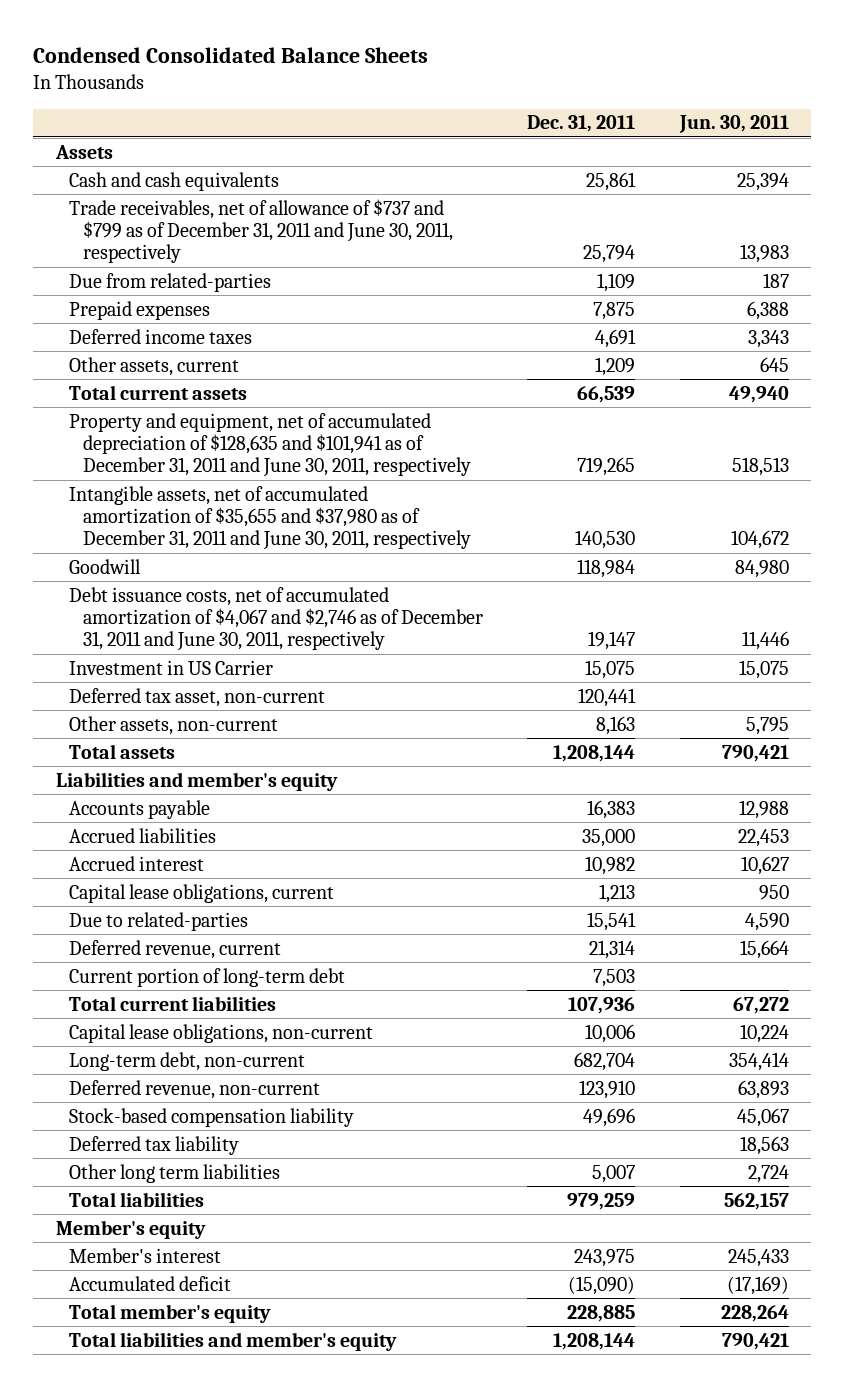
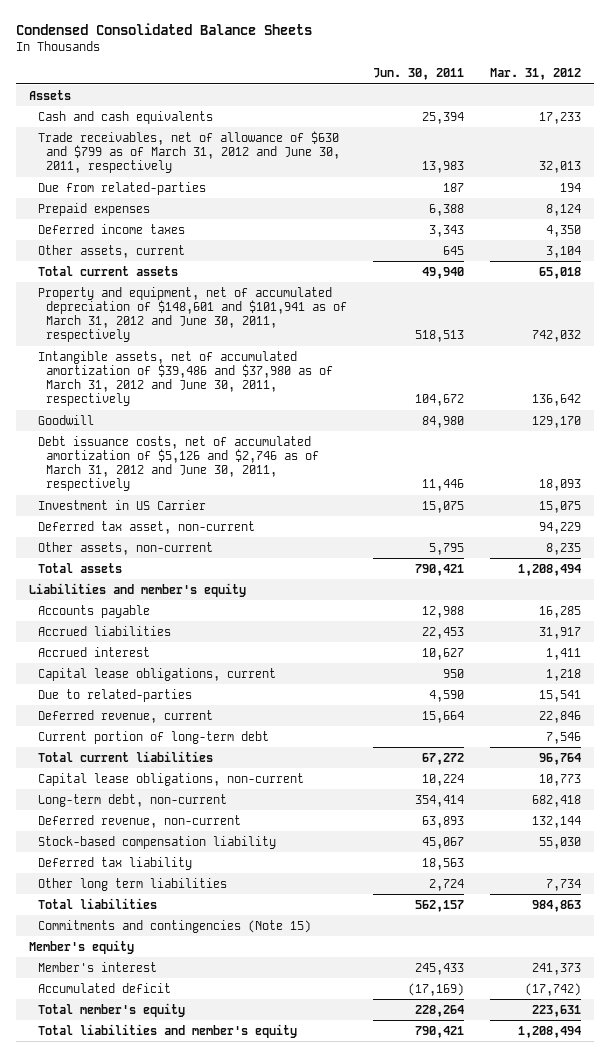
[527,115,636,133] Dec. 31, 2011 -> none
none -> [489,68,581,81] Mar. 31, 2012
[69,198,453,264] Trade receivables, net of allowance of $737 and $799 as of December 31, 2011 and June 30, 2011, respectively -> [37,130,341,174] Trade receivables, net of allowance of $630 and $799 as of March 31, 2012 and June 30, 2011, respectively
[69,412,471,478] Property and equipment, net of accumulated depreciation of $128,635 and $101,941 as of December 31, 2011 and June 30, 2011, respectively -> [37,286,348,343] Property and equipment, net of accumulated depreciation of $148,601 and $101,941 as of March 31, 2012 and June 30, 2011, respectively
[69,485,471,551] Intangible assets, net of accumulated amortization of $35,655 and $37,980 as of December 31, 2011 and June 30, 2011, respectively -> [37,350,334,407] Intangible assets, net of accumulated amortization of $39,486 and $37,980 as of March 31, 2012 and June 30, 2011, respectively
[69,586,483,652] Debt issuance costs, net of accumulated amortization of $4,067 and $2,746 as of December 31, 2011 and June 30, 2011, respectively -> [37,435,320,492] Debt issuance costs, net of accumulated amortization of $5,126 and $2,746 as of March 31, 2012 and June 30, 2011, respectively
none -> [37,919,311,933] Commitments and contingencies (Note 15)

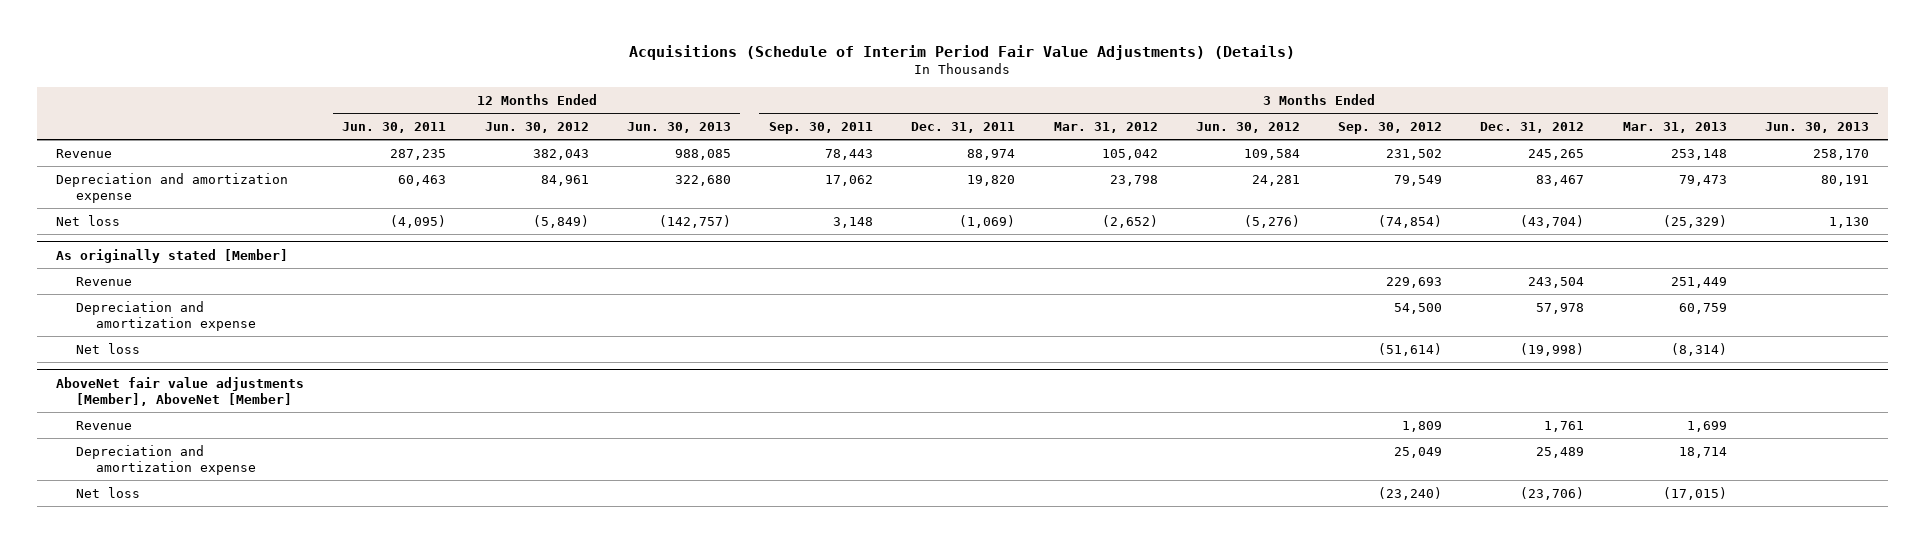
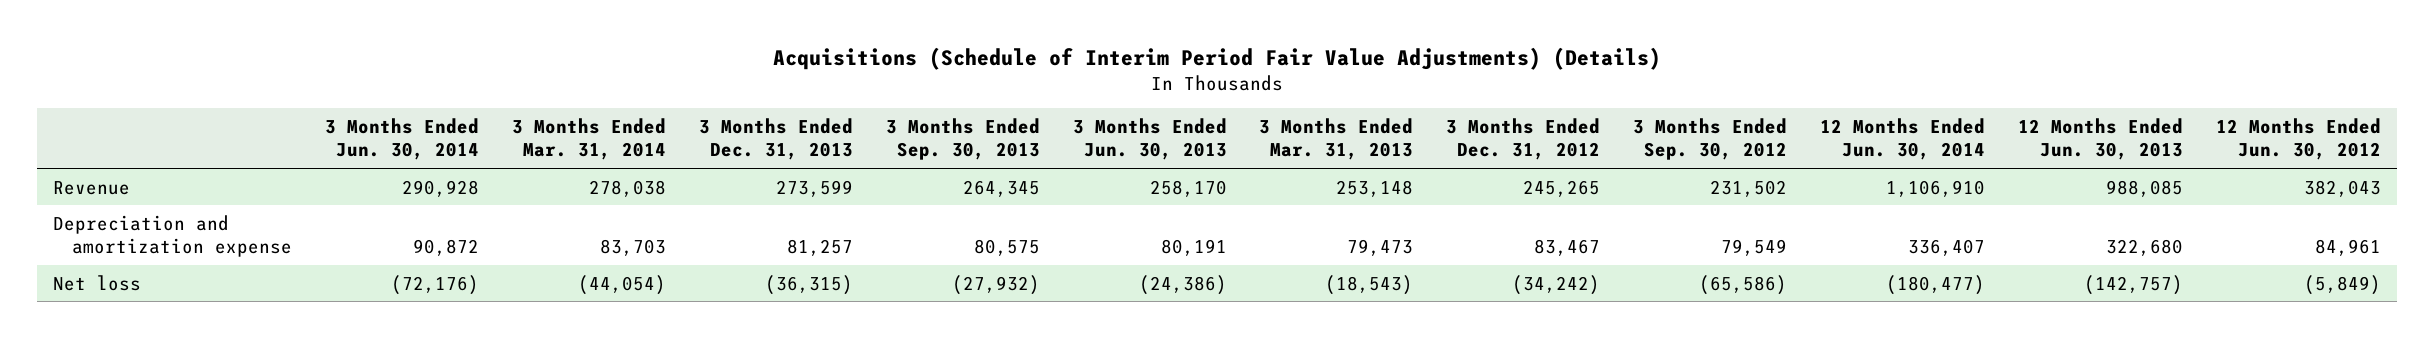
[342,121,447,133] Jun. 30, 2011 -> none
[769,121,874,134] Sep. 30, 2011 -> none
[911,121,1016,133] Dec. 31, 2011 -> none
[1053,121,1158,133] Mar. 31, 2012 -> none
[1195,121,1300,133] Jun. 30, 2012 -> none
none -> [325,117,480,161] 3 Months Ended Jun. 30, 2014
none -> [512,117,667,161] 3 Months Ended Mar. 31, 2014
none -> [698,117,853,161] 3 Months Ended Dec. 31, 2013
none -> [885,117,1040,161] 3 Months Ended Sep. 30, 2013
none -> [1820,117,1986,161] 12 Months Ended Jun. 30, 2014
[56,248,289,263] As originally stated [Member] -> none
[76,276,133,286] Revenue -> none
[76,300,257,331] Depreciation and amortization expense -> none
[76,342,141,354] Net loss -> none
[56,376,305,406] AboveNet fair value adjustments [Member], AboveNet [Member] -> none
[76,420,133,430] Revenue -> none
[76,444,257,475] Depreciation and amortization expense -> none
[76,486,141,498] Net loss -> none
[1378,214,1443,228] (74,854) -> [1699,274,1788,295] (65,586)
[1520,214,1585,228] (43,704) -> [1512,274,1601,295] (34,242)
[1662,214,1727,228] (25,329) -> [1325,274,1414,295] (18,543)
[1828,216,1869,228] 1,130 -> [1138,274,1227,295] (24,386)

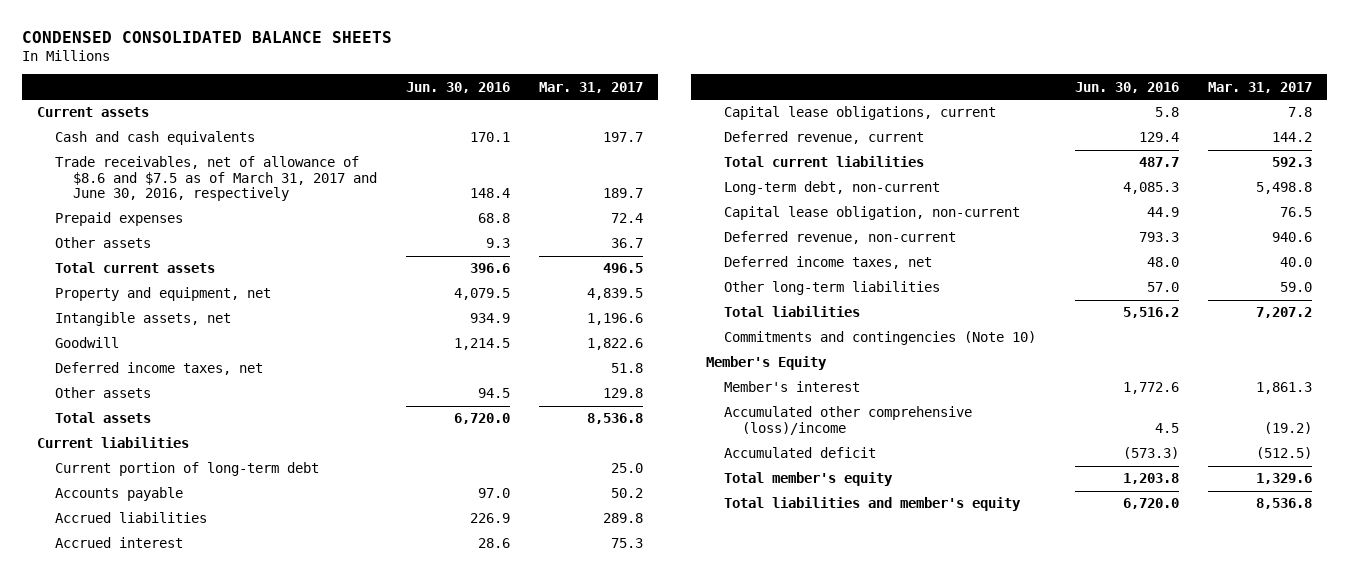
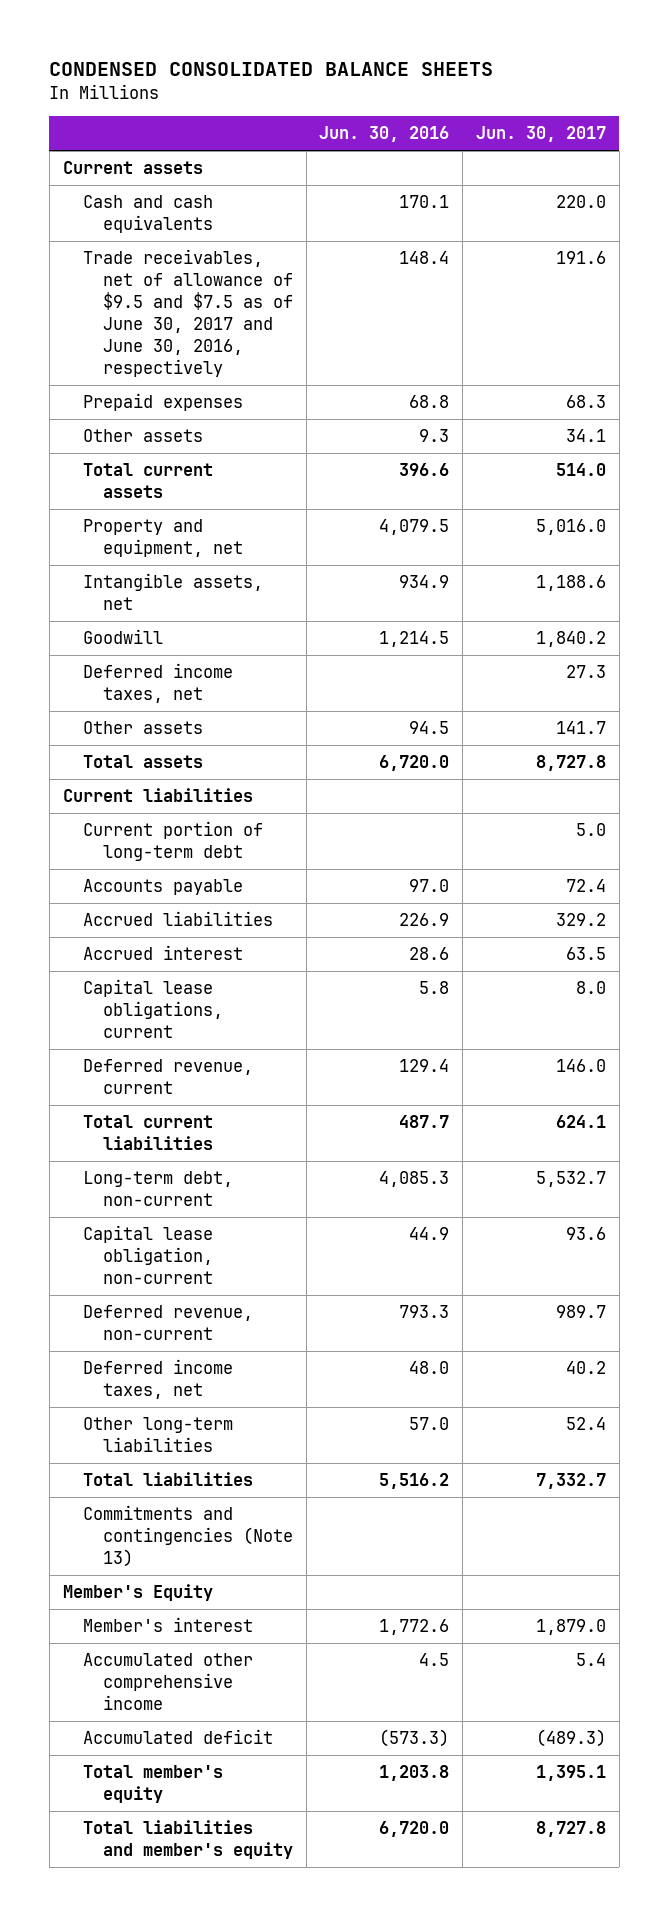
[539,81,644,93] Mar. 31, 2017 -> none
none -> [475,126,606,143] Jun. 30, 2017
[54,156,377,202] Trade receivables, net of allowance of $8.6 and $7.5 as of March 31, 2017 and June 30, 2016, respectively -> [82,249,293,378] Trade receivables, net of allowance of $9.5 and $7.5 as of June 30, 2017 and June 30, 2016, respectively
[724,331,1037,346] Commitments and contingencies (Note 10) -> [82,1505,293,1568] Commitments and contingencies (Note 13)
[724,406,973,435] Accumulated other comprehensive (loss)/income -> [82,1653,253,1711] Accumulated other comprehensive income

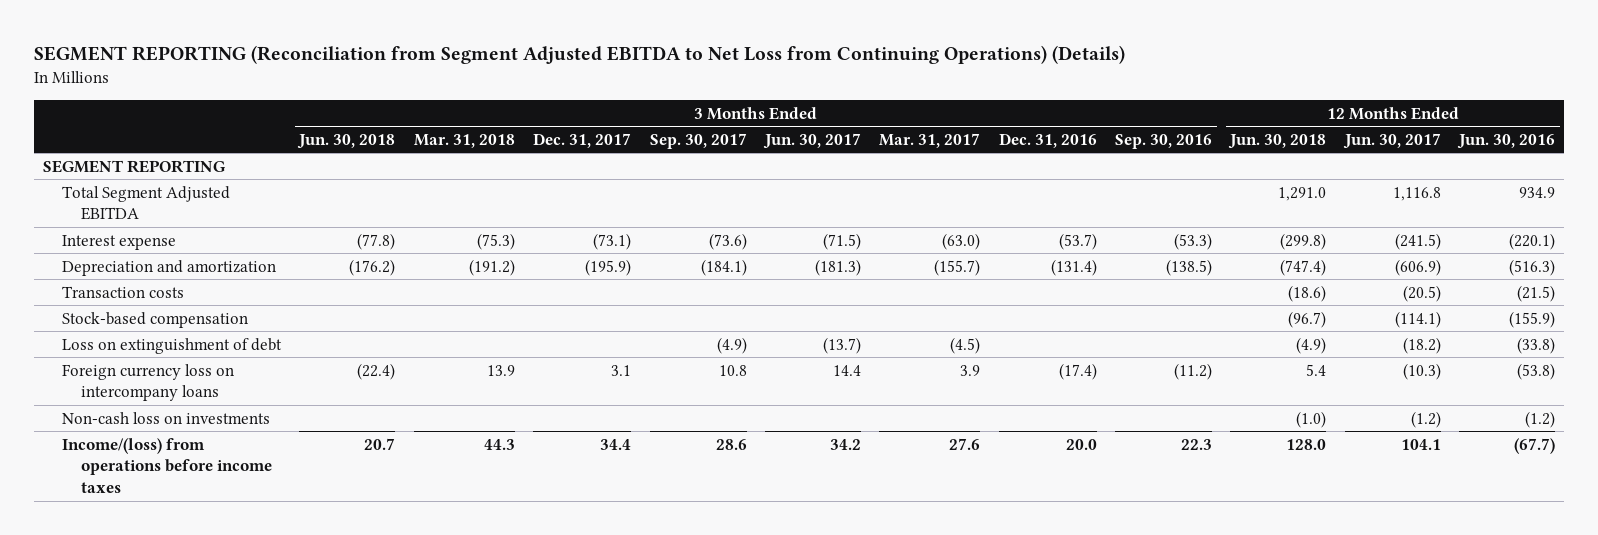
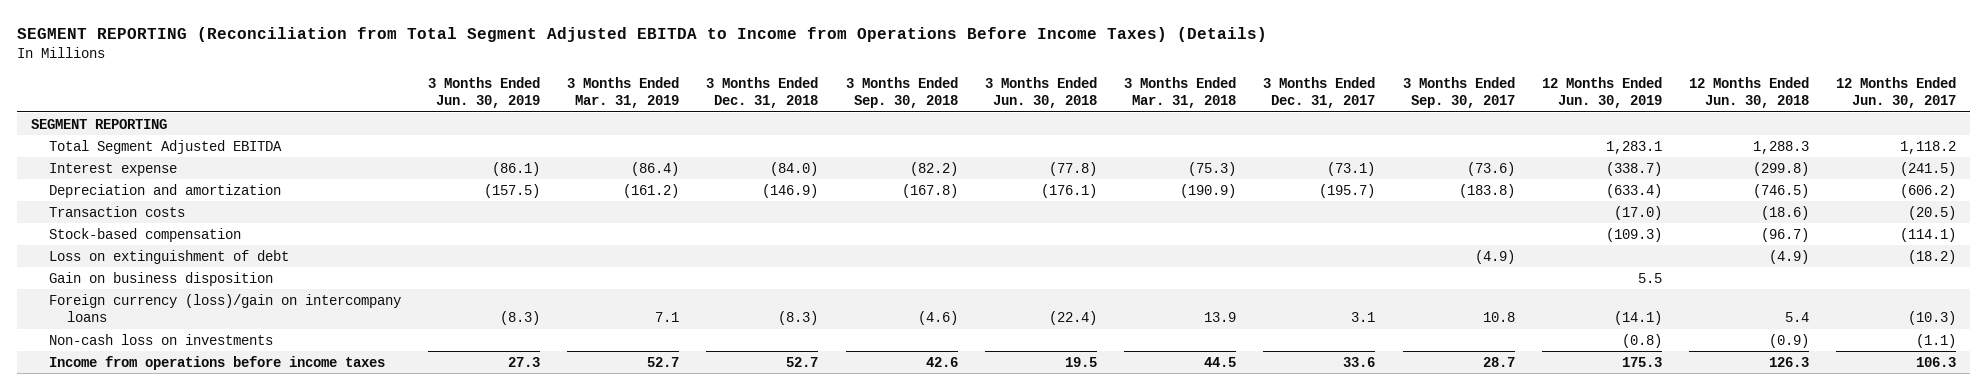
[33,45,1125,65] SEGMENT REPORTING (Reconciliation from Segment Adjusted EBITDA to Net Loss from Continuing Operations) (Details) -> [16,26,1267,42] SEGMENT REPORTING (Reconciliation from Total Segment Adjusted EBITDA to Income from Operations Before Income Taxes) (Details)
[762,132,861,149] Jun. 30, 2017 -> none
[879,132,981,148] Mar. 31, 2017 -> none
[998,132,1097,148] Dec. 31, 2016 -> none
[1115,133,1213,149] Sep. 30, 2016 -> none
[1457,133,1556,149] Jun. 30, 2016 -> none
none -> [427,76,540,109] 3 Months Ended Jun. 30, 2019
none -> [567,76,680,109] 3 Months Ended Mar. 31, 2019
none -> [706,76,819,109] 3 Months Ended Dec. 31, 2018
none -> [845,76,958,109] 3 Months Ended Sep. 30, 2018
none -> [1541,76,1662,109] 12 Months Ended Jun. 30, 2019
[1278,186,1327,201] 1,291.0 -> [1752,140,1809,154] 1,288.3
[1392,186,1441,201] 1,116.8 -> [1900,140,1957,154] 1,118.2
[349,258,396,276] (176.2) -> [1040,183,1097,198] (176.1)
[468,258,515,276] (191.2) -> [1180,183,1237,198] (190.9)
[585,258,632,276] (195.9) -> [1319,183,1376,198] (195.7)
[700,258,747,276] (184.1) -> [1458,183,1515,198] (183.8)
[1280,258,1327,276] (747.4) -> [1752,183,1809,198] (746.5)
[1394,258,1441,276] (606.9) -> [1900,183,1957,198] (606.2)
none -> [48,271,273,286] Gain on business disposition
[61,363,234,402] Foreign currency loss on intercompany loans -> [48,293,401,322] Foreign currency (loss)/gain on intercompany loans
[1296,410,1327,428] (1.0) -> [1768,333,1809,348] (0.9)
[1410,410,1441,428] (1.2) -> [1916,333,1957,348] (1.1)
[61,437,273,494] Income/(loss) from operations before income taxes -> [48,355,385,370] Income from operations before income taxes
[364,437,396,450] 20.7 -> [1064,356,1097,367] 19.5
[483,438,515,450] 44.3 -> [1204,356,1237,367] 44.5
[600,438,632,450] 34.4 -> [1343,356,1376,367] 33.6
[715,438,747,450] 28.6 -> [1482,356,1515,367] 28.7
[1286,438,1327,450] 128.0 -> [1768,356,1809,367] 126.3
[1400,438,1441,450] 104.1 -> [1916,356,1957,367] 106.3

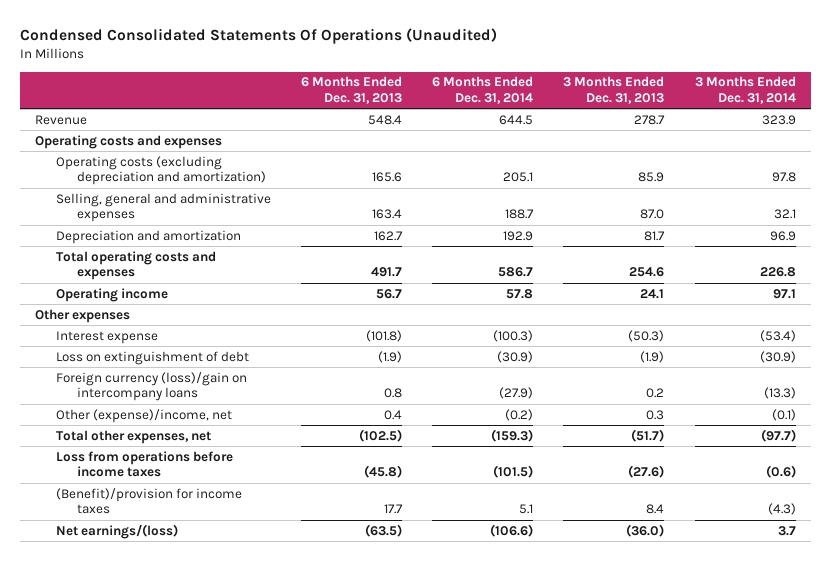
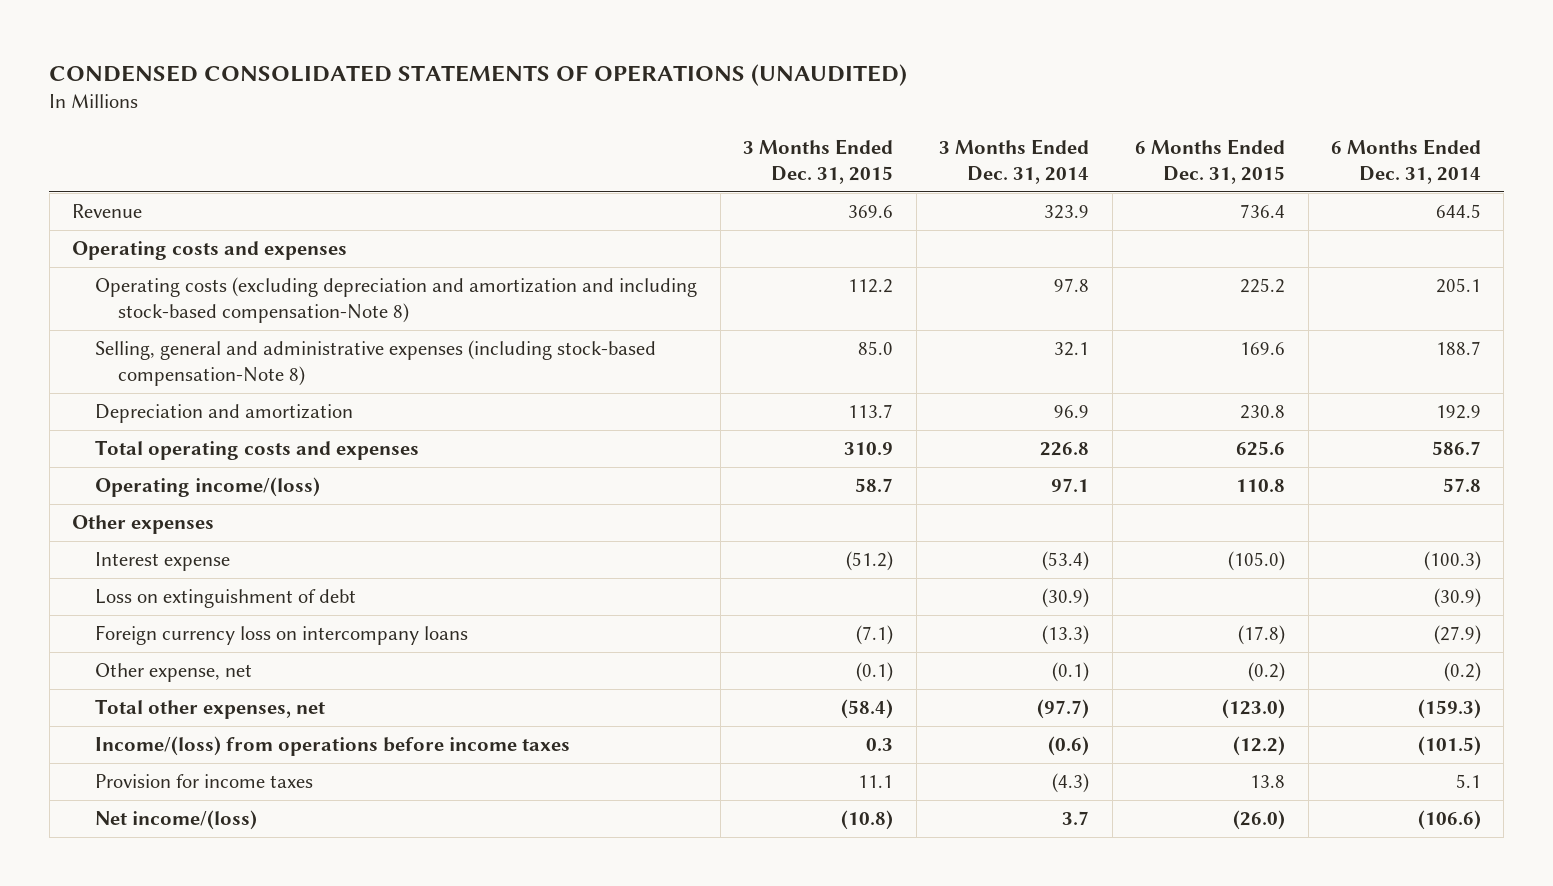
[19,28,497,45] Condensed Consolidated Statements Of Operations (Unaudited) -> [49,63,908,86] CONDENSED CONSOLIDATED STATEMENTS OF OPERATIONS (UNAUDITED)
[301,76,403,105] 6 Months Ended Dec. 31, 2013 -> none
[563,76,665,105] 3 Months Ended Dec. 31, 2013 -> none
none -> [743,138,894,184] 3 Months Ended Dec. 31, 2015
none -> [1135,138,1286,184] 6 Months Ended Dec. 31, 2015
[55,155,267,186] Operating costs (excluding depreciation and amortization) -> [95,277,698,324] Operating costs (excluding depreciation and amortization and including stock-based compensation-Note 8)
[55,192,271,223] Selling, general and administrative expenses -> [95,340,657,387] Selling, general and administrative expenses (including stock-based compensation-Note 8)
[55,287,168,302] Operating income -> [95,477,321,498] Operating income/(loss)
[55,371,247,402] Foreign currency (loss)/gain on intercompany loans -> [95,625,469,646] Foreign currency loss on intercompany loans
[55,408,232,423] Other (expense)/income, net -> [95,663,253,683] Other expense, net
[55,450,233,478] Loss from operations before income taxes -> [95,736,571,757] Income/(loss) from operations before income taxes
[55,487,242,515] (Benefit)/provision for income taxes -> [95,774,314,789] Provision for income taxes
[55,523,178,539] Net earnings/(loss) -> [95,810,258,831] Net income/(loss)

